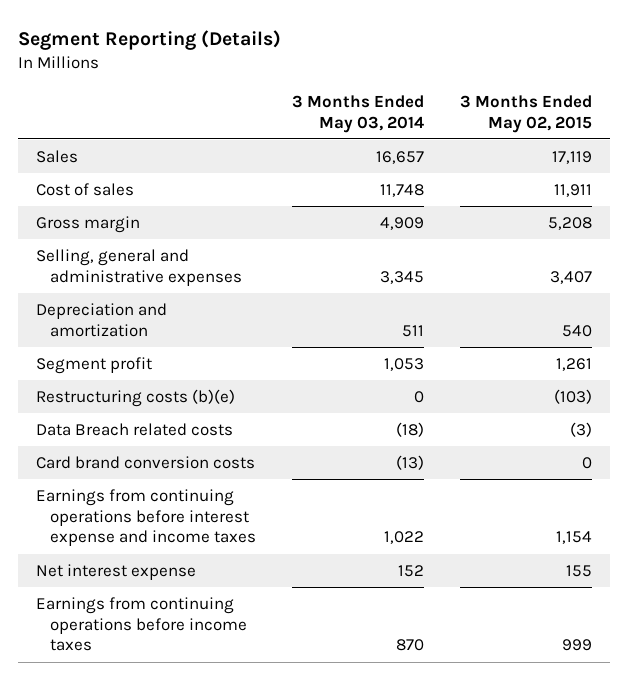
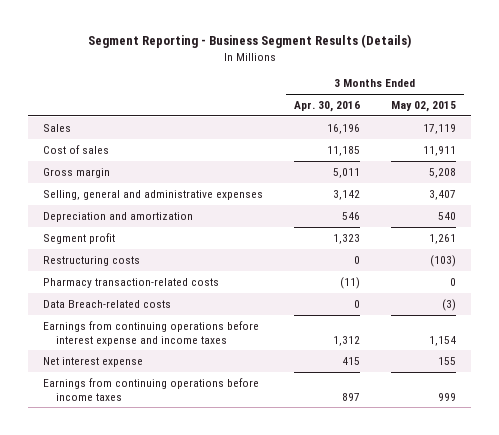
[18,29,282,50] Segment Reporting (Details) -> [87,34,411,49] Segment Reporting - Business Segment Results (Details)
[291,95,424,133] 3 Months Ended May 03, 2014 -> none
none -> [294,101,361,113] Apr. 30, 2016
[36,455,256,469] Card brand conversion costs -> none
[36,388,236,407] Restructuring costs (b)(e) -> [43,255,141,266] Restructuring costs
none -> [43,277,220,288] Pharmacy transaction-related costs
[36,422,234,436] Data Breach related costs -> [43,299,172,308] Data Breach-related costs

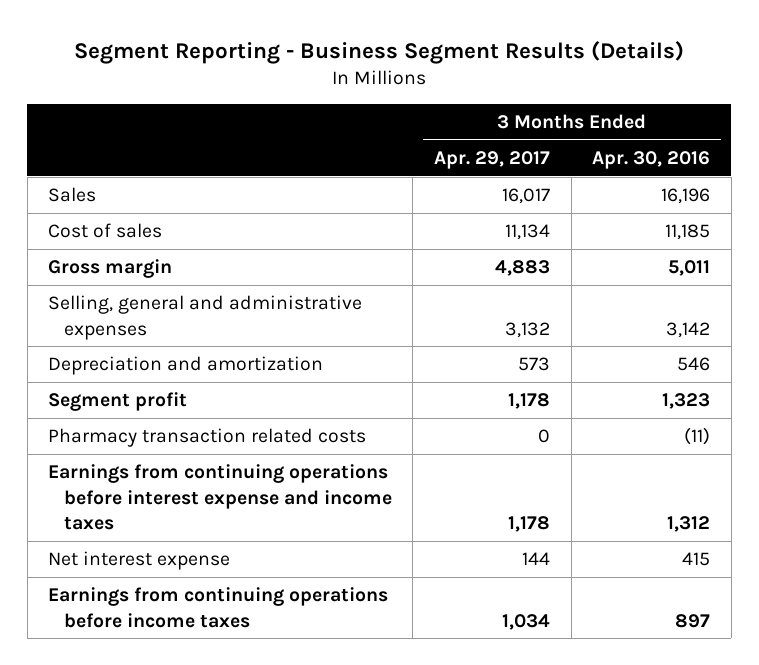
[390,101,456,113] May 02, 2015 -> none
none -> [433,151,550,170] Apr. 29, 2017
[43,255,141,266] Restructuring costs -> none
[43,299,172,308] Data Breach-related costs -> none
[43,277,220,288] Pharmacy transaction-related costs -> [48,428,367,448] Pharmacy transaction related costs

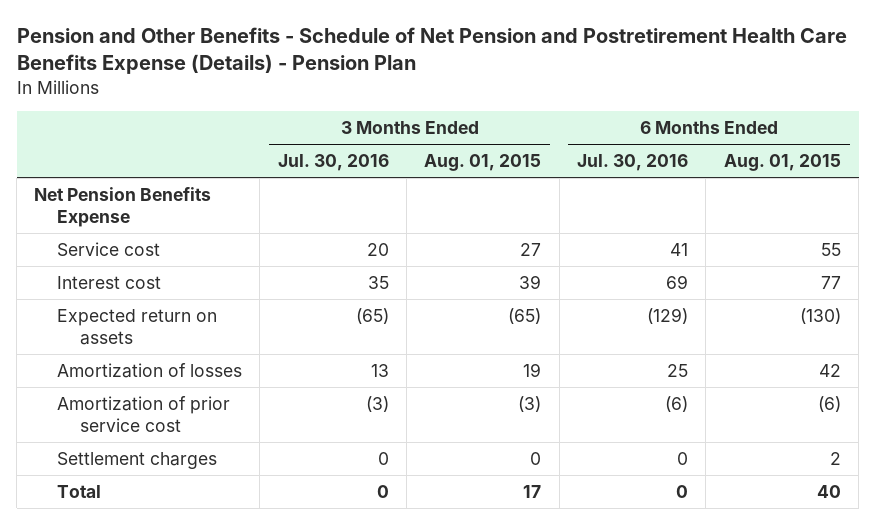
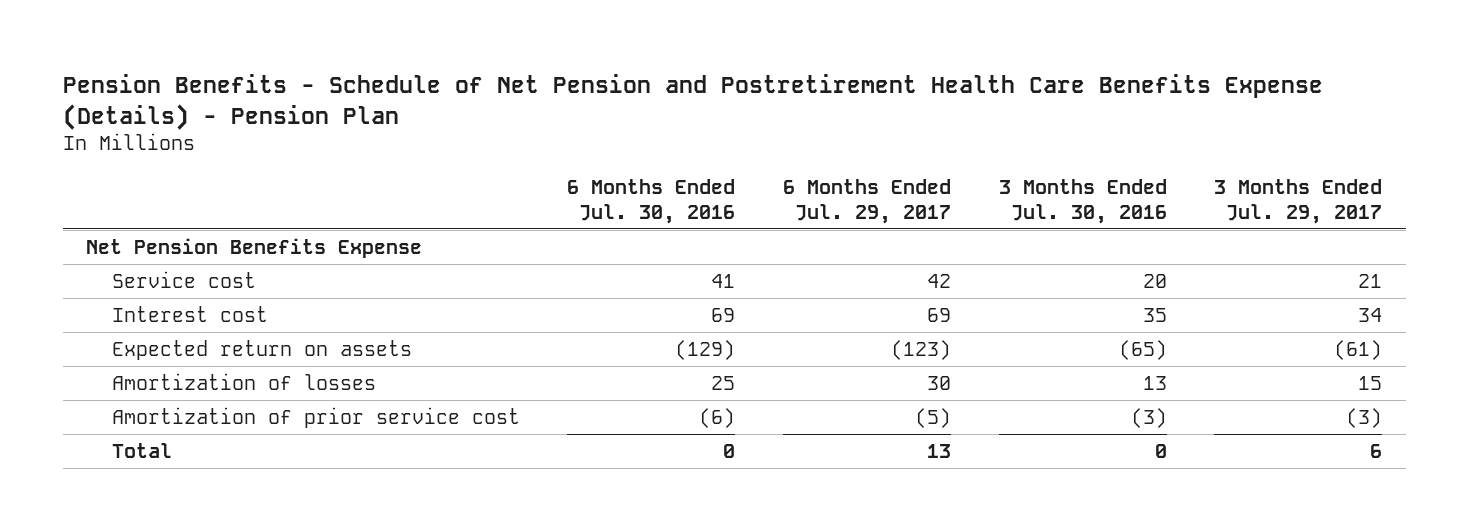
[16,27,847,75] Pension and Other Benefits - Schedule of Net Pension and Postretirement Health Care Benefits Expense (Details) - Pension Plan -> [62,74,1323,130] Pension Benefits - Schedule of Net Pension and Postretirement Health Care Benefits Expense (Details) - Pension Plan
[424,154,542,172] Aug. 01, 2015 -> none
[723,154,841,172] Aug. 01, 2015 -> none
none -> [782,179,951,224] 6 Months Ended Jul. 29, 2017
none -> [1214,179,1383,224] 3 Months Ended Jul. 29, 2017
[56,451,217,469] Settlement charges -> none

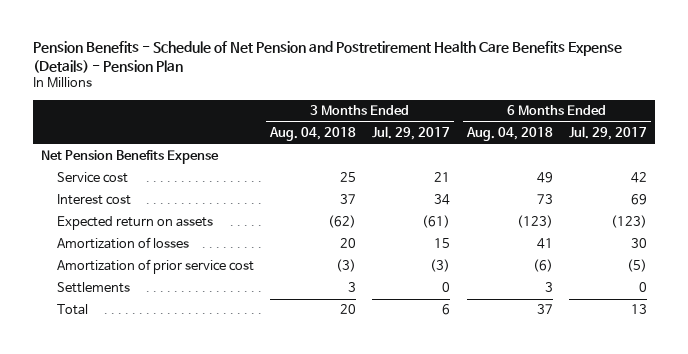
[567,179,736,224] 6 Months Ended Jul. 30, 2016 -> none
[998,179,1167,224] 3 Months Ended Jul. 30, 2016 -> none
none -> [268,126,356,141] Aug. 04, 2018
none -> [465,126,553,141] Aug. 04, 2018
none -> [56,282,130,294] Settlements

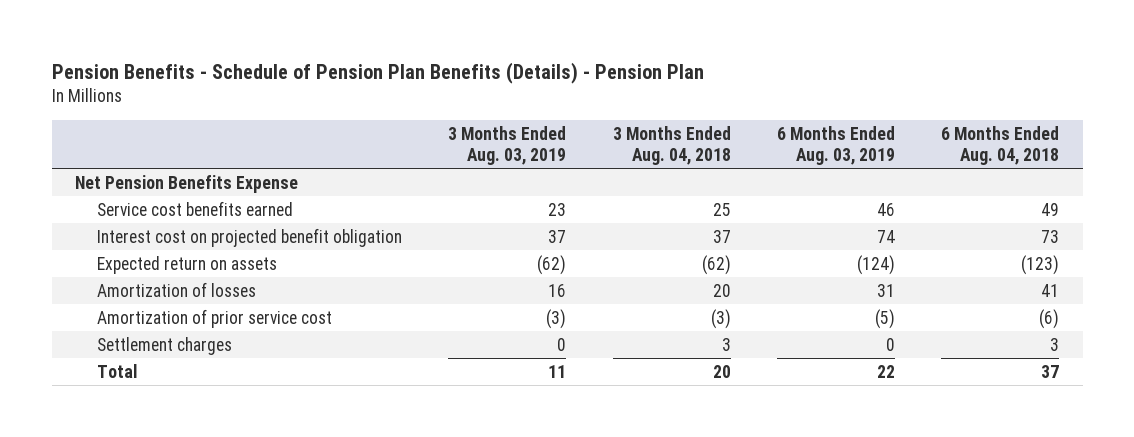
[32,40,622,73] Pension Benefits - Schedule of Net Pension and Postretirement Health Care Benefits Expense (Details) - Pension Plan -> [51,61,704,84] Pension Benefits - Schedule of Pension Plan Benefits (Details) - Pension Plan
[372,125,451,140] Jul. 29, 2017 -> none
[569,125,648,140] Jul. 29, 2017 -> none
none -> [448,125,567,165] 3 Months Ended Aug. 03, 2019
none -> [777,125,896,165] 6 Months Ended Aug. 03, 2019
[56,172,128,184] Service cost -> [96,200,293,216] Service cost benefits earned
[56,194,131,206] Interest cost -> [96,227,402,247] Interest cost on projected benefit obligation
[56,282,130,294] Settlements -> [96,336,232,355] Settlement charges

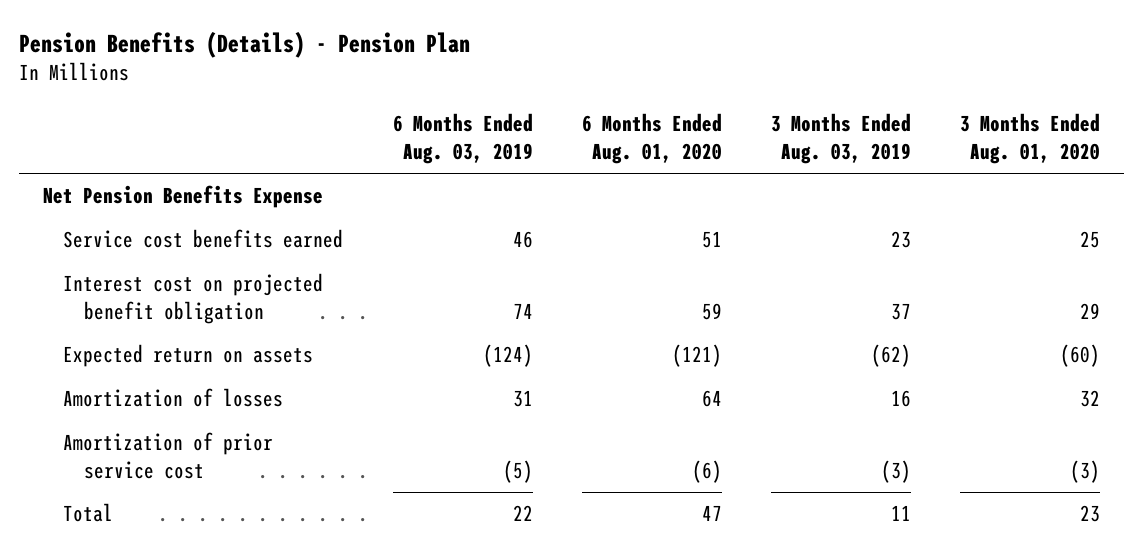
[51,61,704,84] Pension Benefits - Schedule of Pension Plan Benefits (Details) - Pension Plan -> [18,30,470,58] Pension Benefits (Details) - Pension Plan
[612,125,731,165] 3 Months Ended Aug. 04, 2018 -> none
[941,125,1060,165] 6 Months Ended Aug. 04, 2018 -> none
none -> [581,113,722,164] 6 Months Ended Aug. 01, 2020
none -> [959,113,1100,164] 3 Months Ended Aug. 01, 2020
[96,336,232,355] Settlement charges -> none

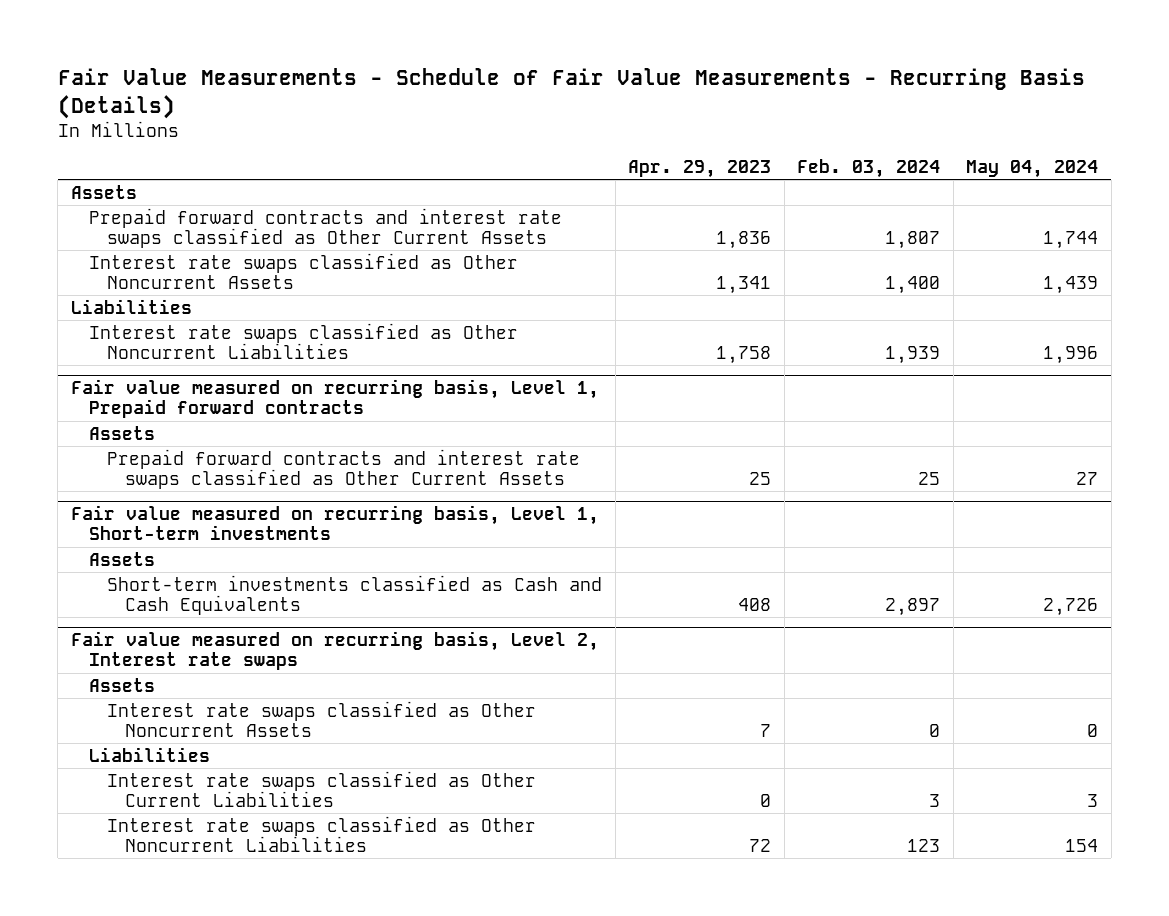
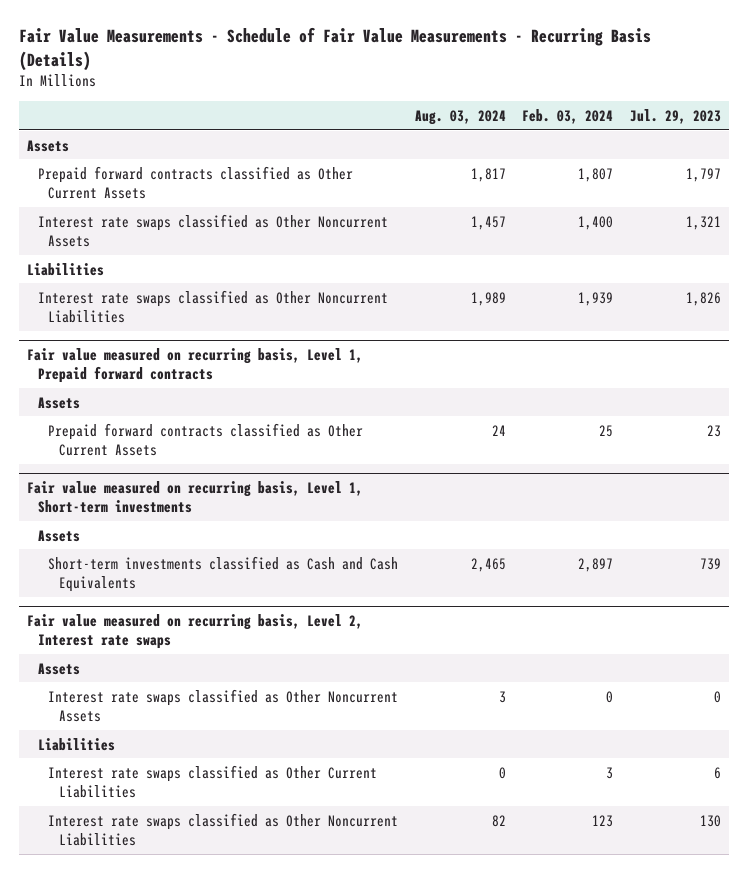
[628,159,772,178] Apr. 29, 2023 -> none
[966,159,1099,178] May 04, 2024 -> none
none -> [414,109,506,125] Aug. 03, 2024
none -> [629,108,721,124] Jul. 29, 2023
[88,207,562,249] Prepaid forward contracts and interest rate swaps classified as Other Current Assets -> [37,165,353,199] Prepaid forward contracts classified as Other Current Assets
[107,448,581,490] Prepaid forward contracts and interest rate swaps classified as Other Current Assets -> [48,422,364,456] Prepaid forward contracts classified as Other Current Assets

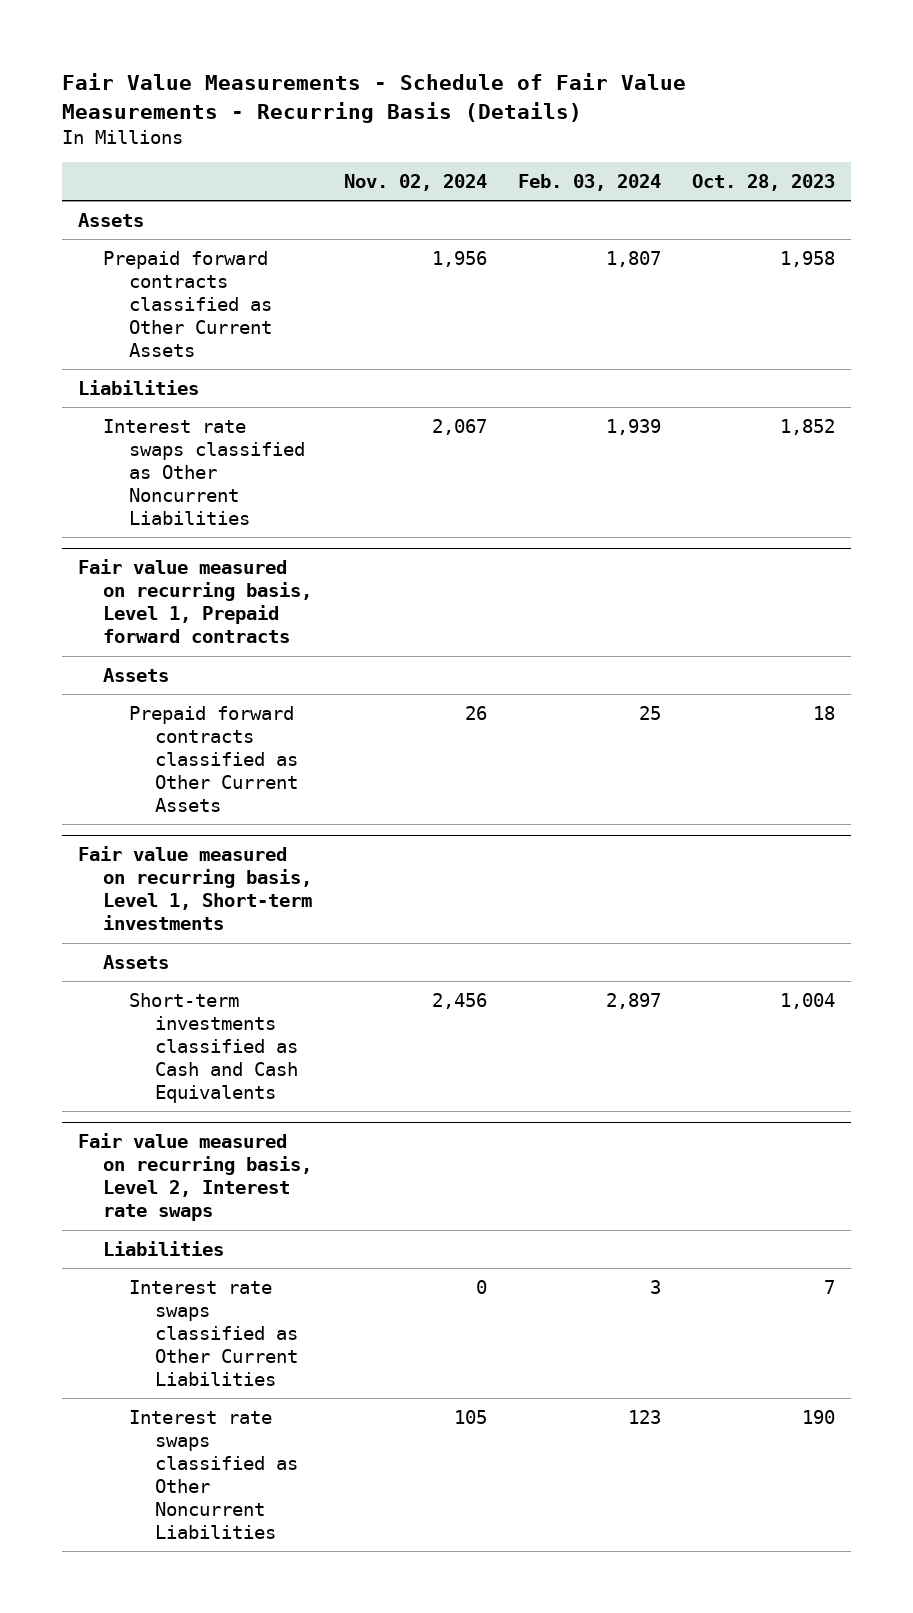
[414,109,506,125] Aug. 03, 2024 -> none
[629,108,721,124] Jul. 29, 2023 -> none
none -> [343,173,487,191] Nov. 02, 2024
none -> [692,173,836,191] Oct. 28, 2023
[37,213,388,247] Interest rate swaps classified as Other Noncurrent Assets -> none
[37,662,80,675] Assets -> none
[48,688,399,722] Interest rate swaps classified as Other Noncurrent Assets -> none

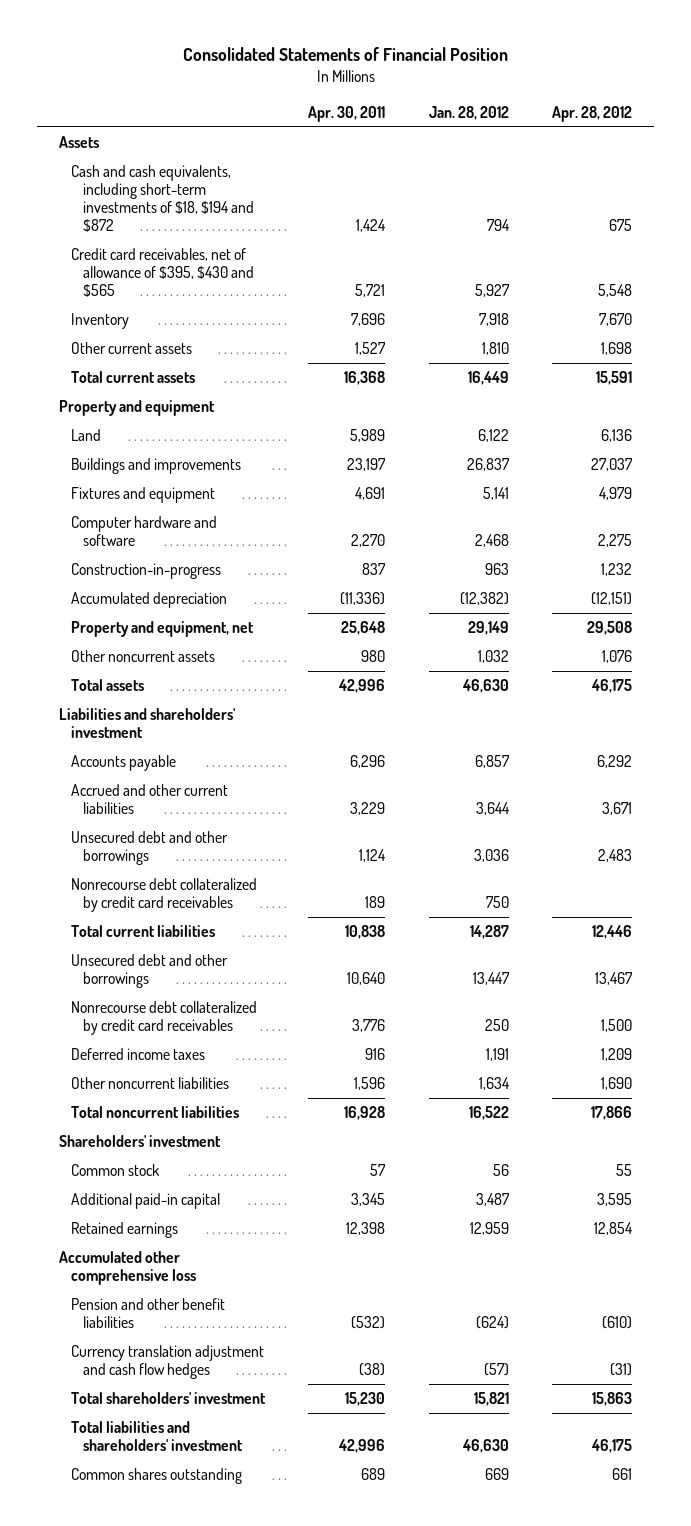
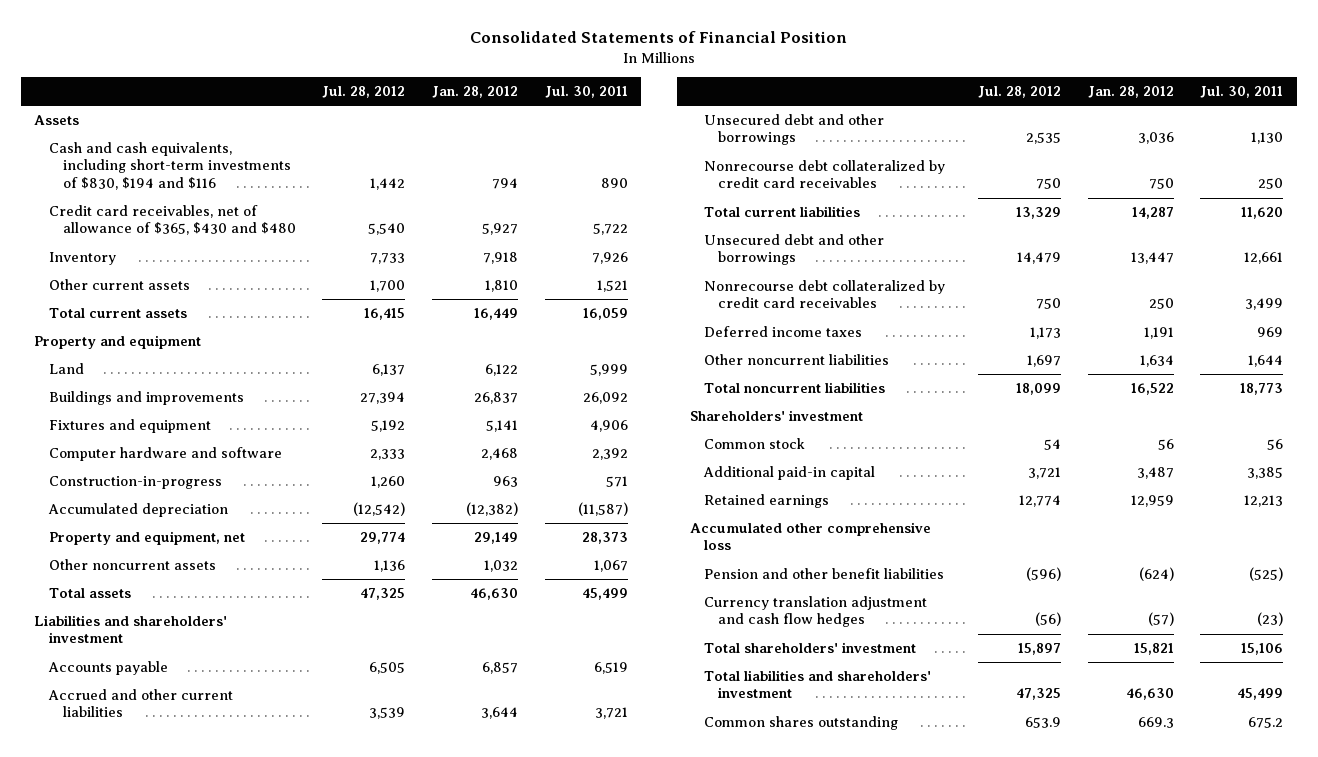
[308,105,386,122] Apr. 30, 2011 -> none
[551,105,632,122] Apr. 28, 2012 -> none
none -> [322,86,406,99] Jul. 28, 2012
none -> [544,86,628,99] Jul. 30, 2011
[71,165,255,233] Cash and cash equivalents, including short-term investments of $18, $194 and $872 -> [48,142,291,190] Cash and cash equivalents, including short-term investments of $830, $194 and $116
[71,248,255,298] Credit card receivables, net of allowance of $395, $430 and $565 -> [48,205,296,236] Credit card receivables, net of allowance of $365, $430 and $480
[484,1468,509,1481] 669 -> [1137,717,1174,729] 669.3

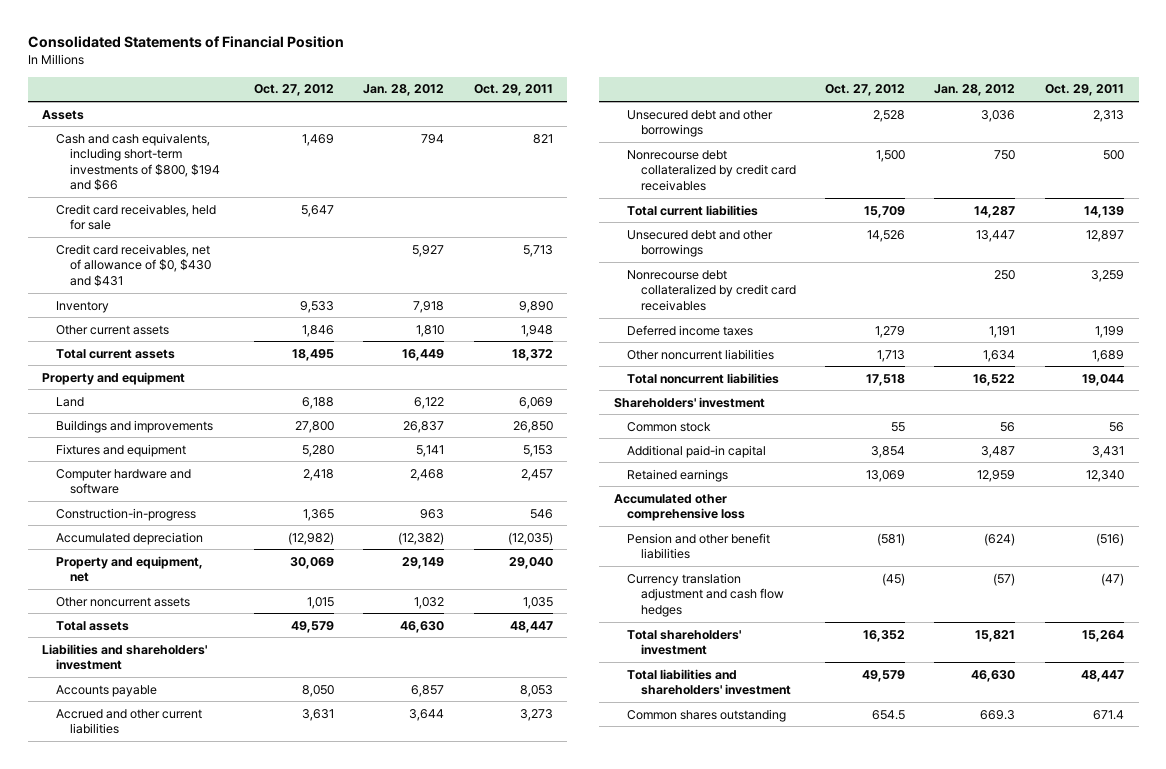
[322,86,406,99] Jul. 28, 2012 -> none
[544,86,628,99] Jul. 30, 2011 -> none
none -> [253,84,334,97] Oct. 27, 2012
none -> [473,84,553,97] Oct. 29, 2011
[48,142,291,190] Cash and cash equivalents, including short-term investments of $830, $194 and $116 -> [55,132,220,192] Cash and cash equivalents, including short-term investments of $800, $194 and $66
none -> [55,203,216,231] Credit card receivables, held for sale
[48,205,296,236] Credit card receivables, net of allowance of $365, $430 and $480 -> [55,243,211,287] Credit card receivables, net of allowance of $0, $430 and $431

